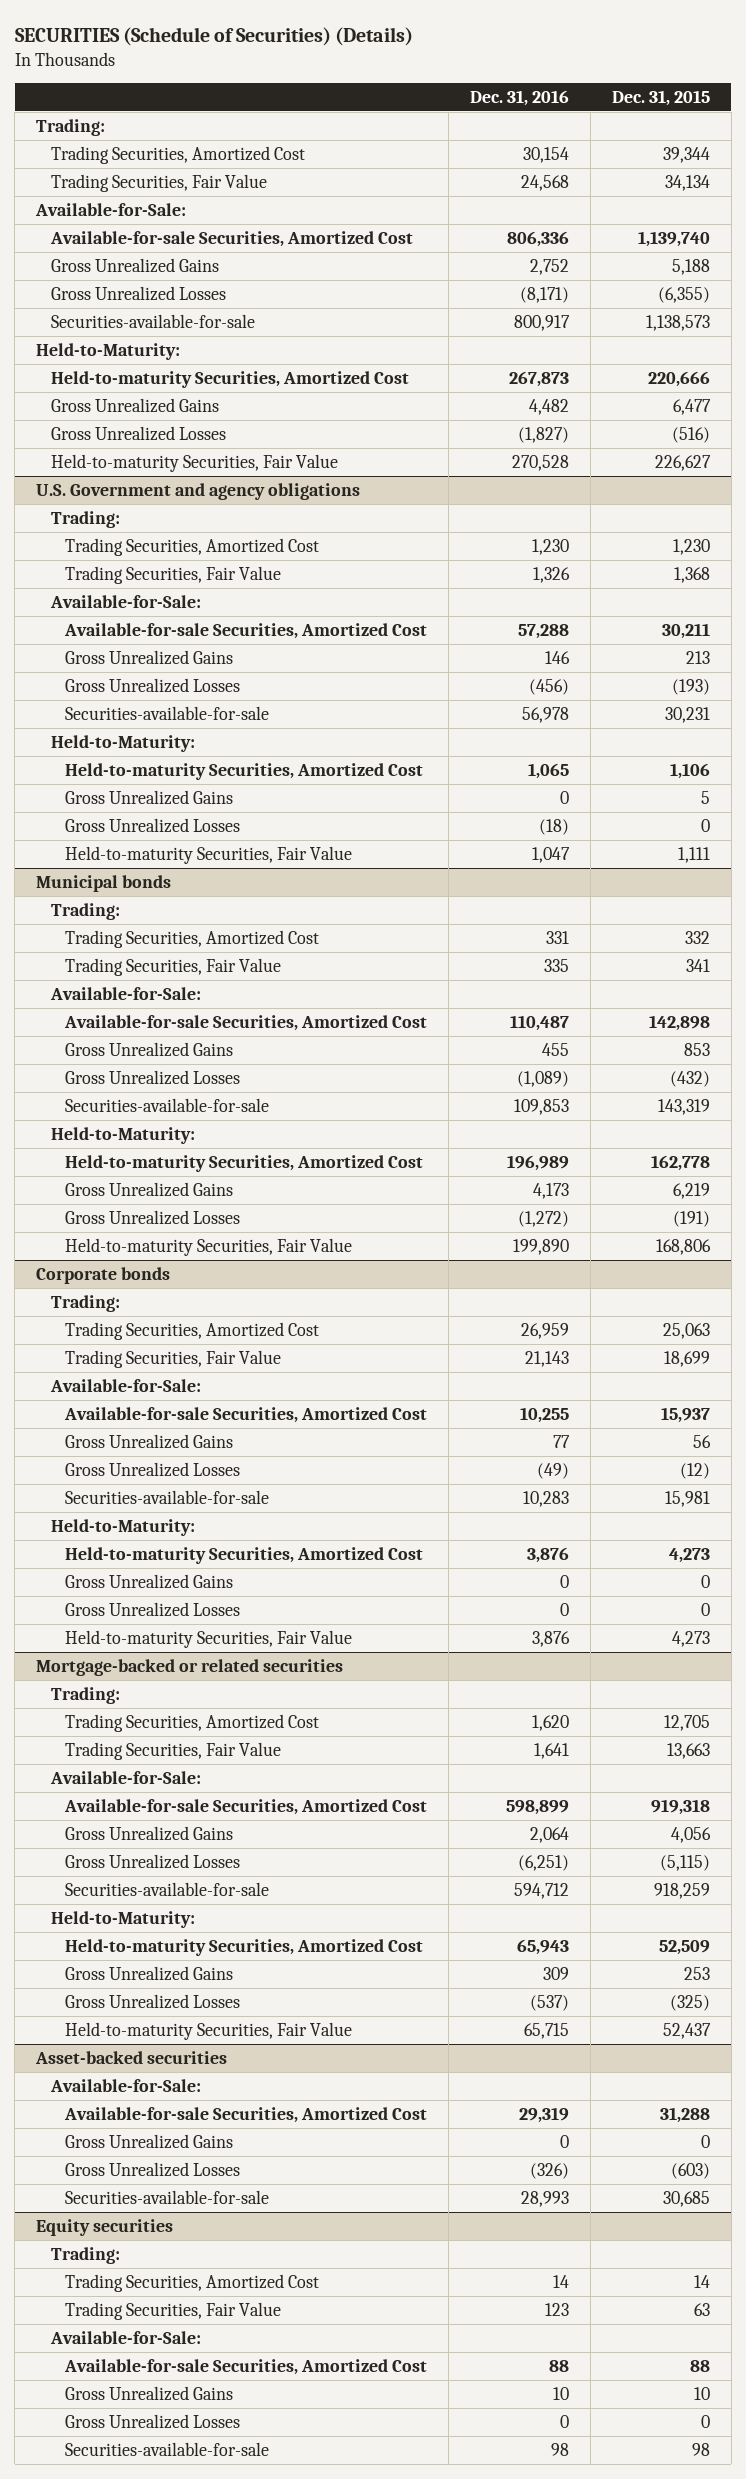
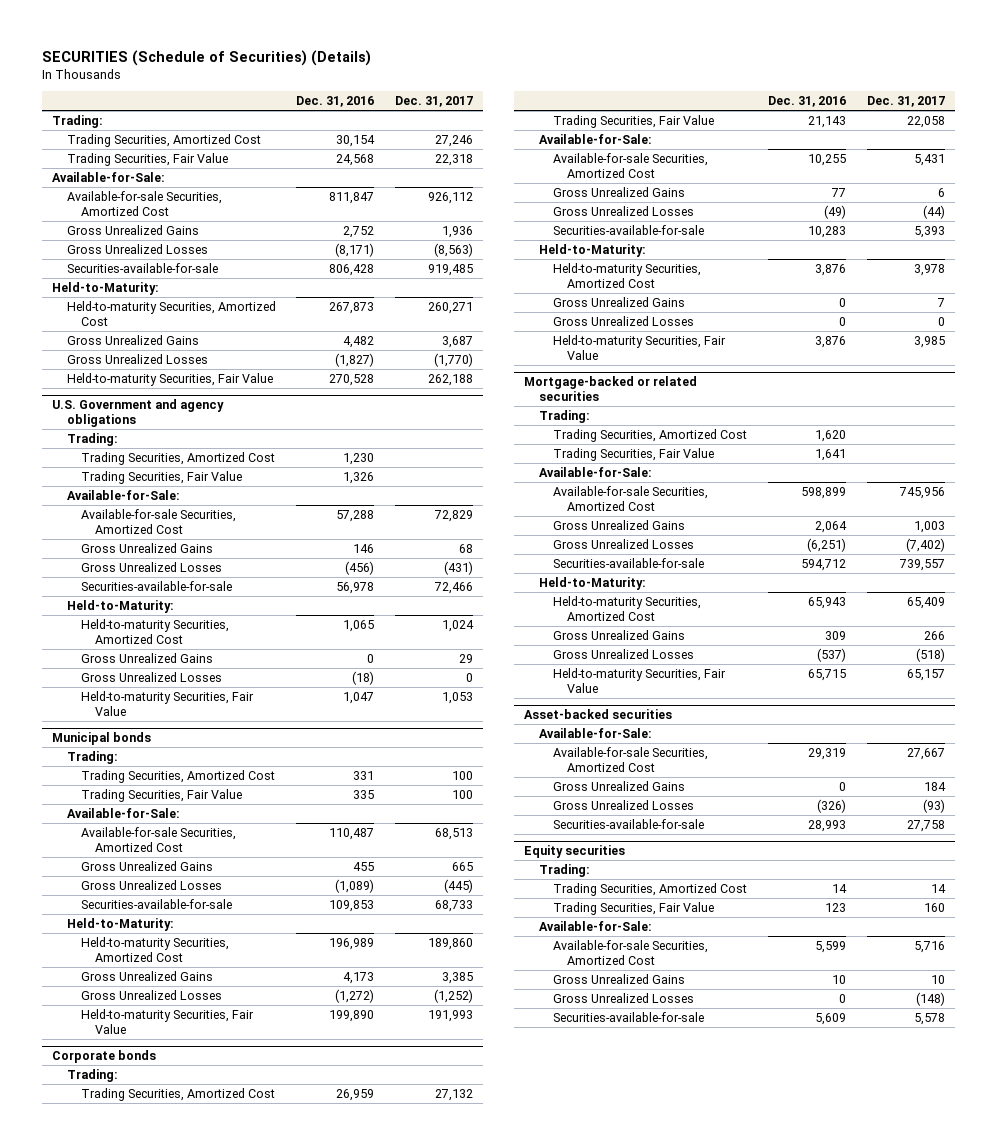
[611,89,710,106] Dec. 31, 2015 -> none
none -> [394,96,473,108] Dec. 31, 2017
[507,230,570,247] 806,336 -> [329,191,375,204] 811,847
[514,314,571,331] 800,917 -> [329,263,375,276] 806,428
[549,2359,570,2372] 88 -> [815,940,847,953] 5,599
[551,2442,570,2456] 98 -> [815,1012,847,1025] 5,609

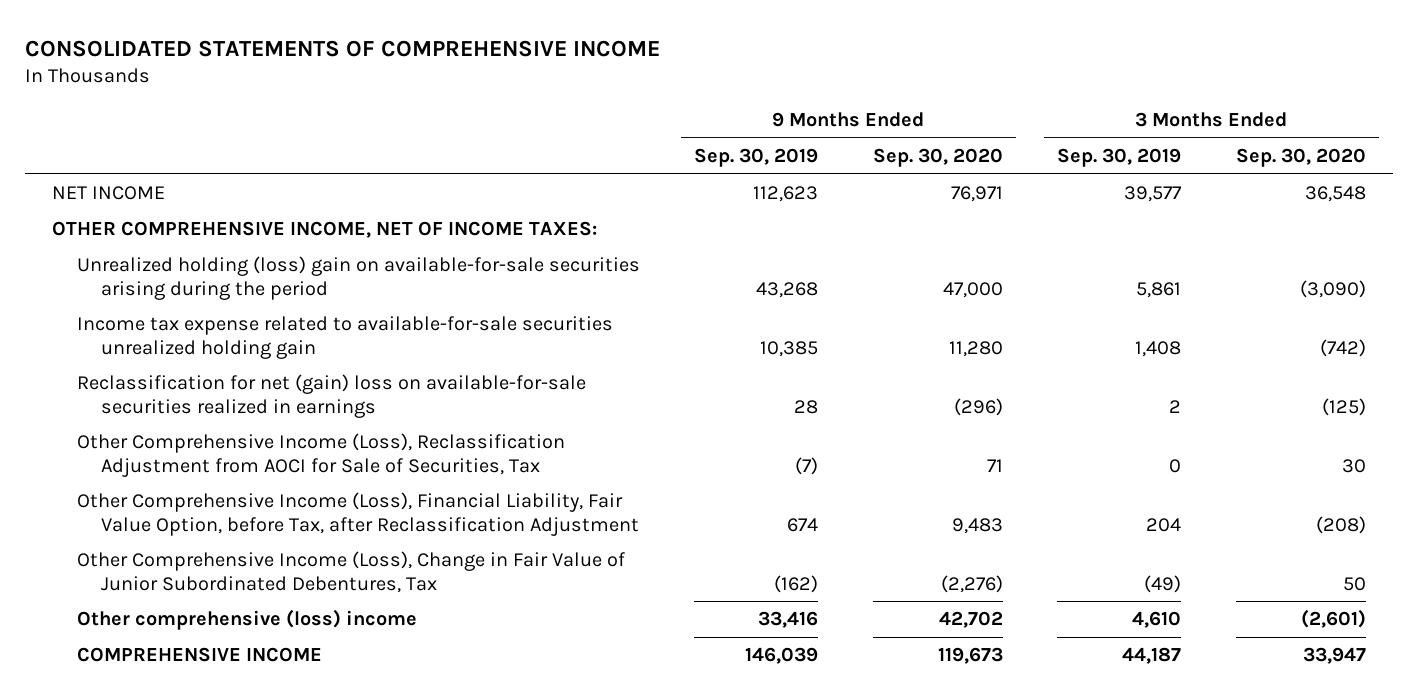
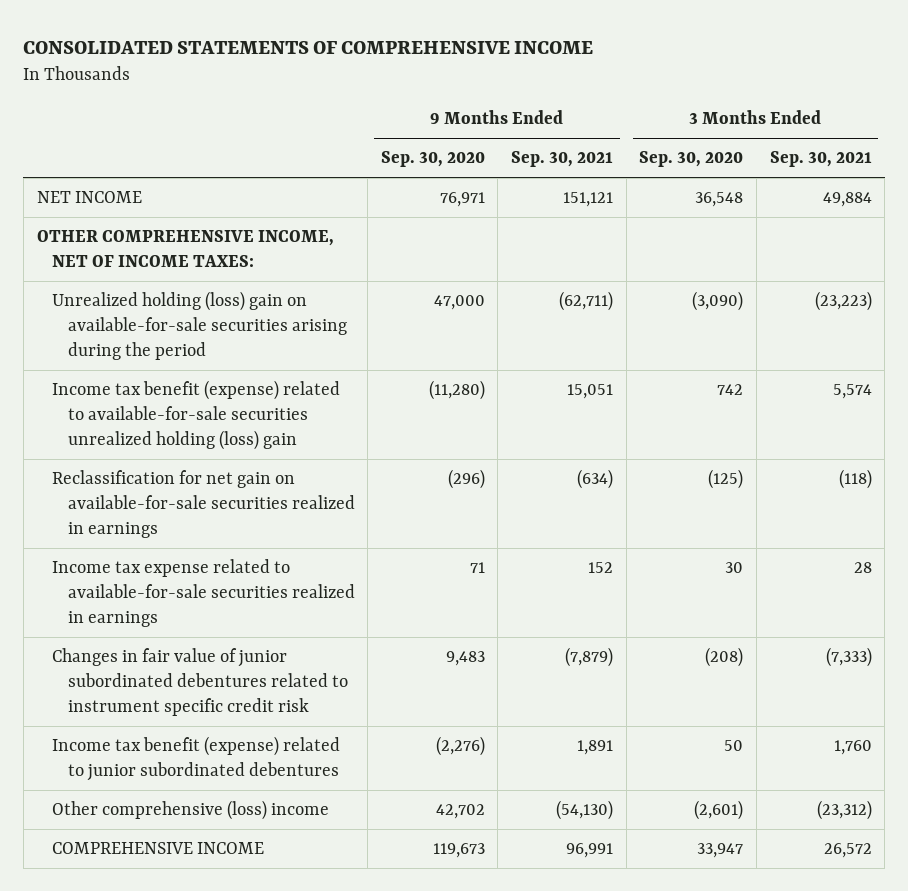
[694,148,819,168] Sep. 30, 2019 -> none
[1057,148,1182,168] Sep. 30, 2019 -> none
none -> [511,151,614,168] Sep. 30, 2021
none -> [769,151,872,168] Sep. 30, 2021
[76,316,613,359] Income tax expense related to available-for-sale securities unrealized holding gain -> [52,380,341,451] Income tax benefit (expense) related to available-for-sale securities unrealized holding (loss) gain
[948,340,1003,357] 11,280 -> [428,380,485,401] (11,280)
[1319,338,1366,357] (742) -> [717,384,744,396] 742
[76,374,586,418] Reclassification for net (gain) loss on available-for-sale securities realized in earnings -> [52,470,355,539] Reclassification for net gain on available-for-sale securities realized in earnings
[76,433,565,477] Other Comprehensive Income (Loss), Reclassification Adjustment from AOCI for Sale of Securities, Tax -> [52,559,355,628] Income tax expense related to available-for-sale securities realized in earnings
[76,492,640,536] Other Comprehensive Income (Loss), Financial Liability, Fair Value Option, before Tax, after Reclassification Adjustment -> [52,648,348,717] Changes in fair value of junior subordinated debentures related to instrument specific credit risk
[76,551,625,593] Other Comprehensive Income (Loss), Change in Fair Value of Junior Subordinated Debentures, Tax -> [52,736,341,782] Income tax benefit (expense) related to junior subordinated debentures

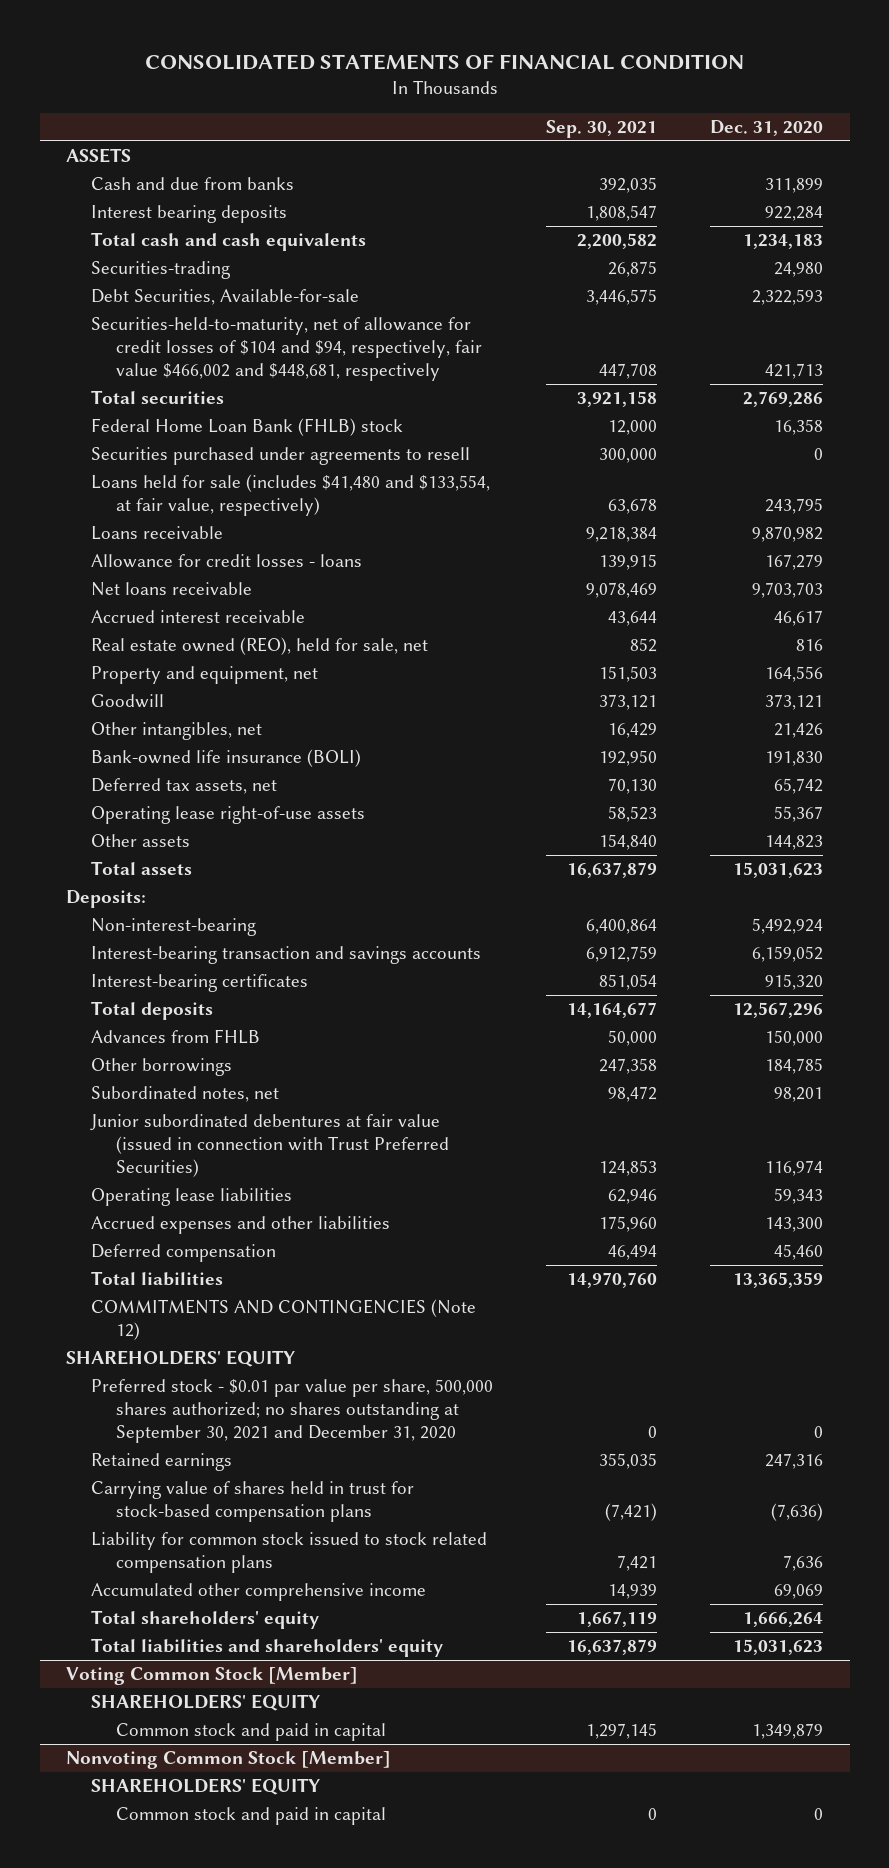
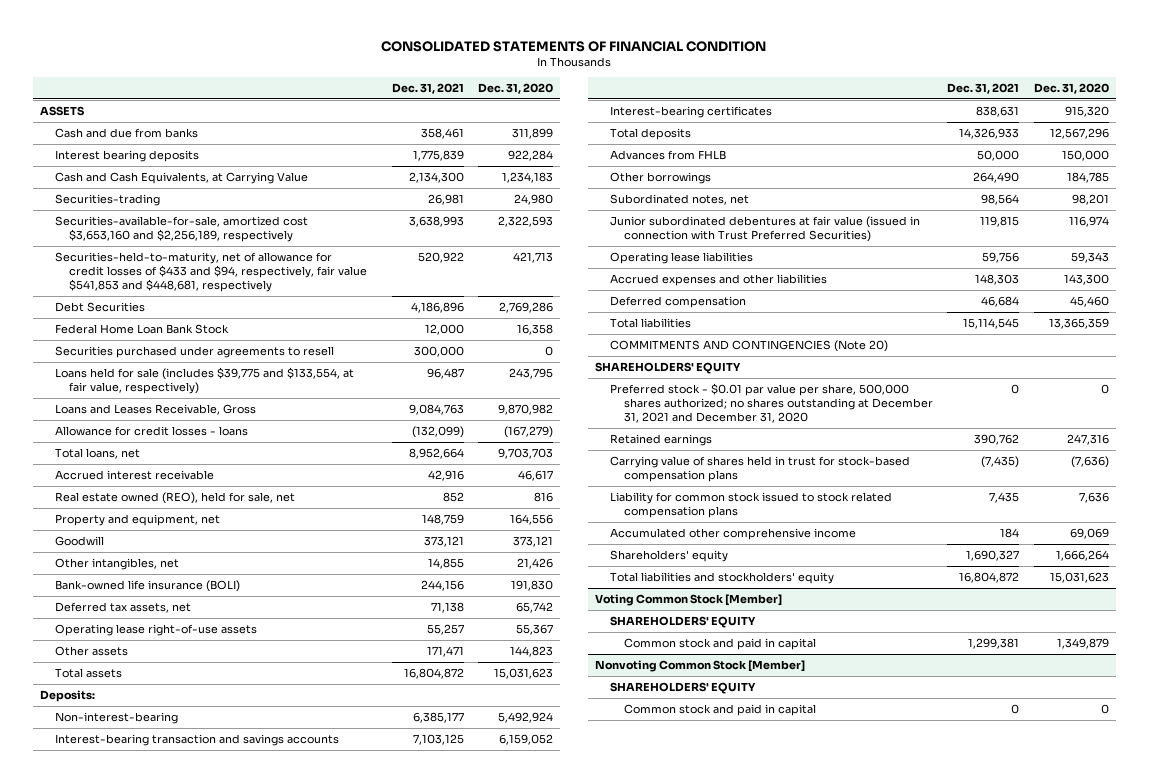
[546,120,658,139] Sep. 30, 2021 -> none
none -> [392,83,465,95] Dec. 31, 2021
[91,232,367,252] Total cash and cash equivalents -> [54,172,308,185] Cash and Cash Equivalents, at Carrying Value
[91,289,360,306] Debt Securities, Available-for-sale -> [54,216,308,243] Securities-available-for-sale, amortized cost $3,653,160 and $2,256,189, respectively
[91,317,483,382] Securities-held-to-maturity, net of allowance for credit losses of $104 and $94, respectively, fair value $466,002 and $448,681, respectively -> [54,252,368,293] Securities-held-to-maturity, net of allowance for credit losses of $433 and $94, respectively, fair value $541,853 and $448,681, respectively
[91,390,225,405] Total securities -> [54,302,145,313] Debt Securities
[91,418,404,437] Federal Home Loan Bank (FHLB) stock -> [54,324,229,335] Federal Home Loan Bank Stock
[91,474,491,517] Loans held for sale (includes $41,480 and $133,554, at fair value, respectively) -> [54,367,354,395] Loans held for sale (includes $39,775 and $133,554, at fair value, respectively)
[91,526,224,541] Loans receivable -> [54,404,256,416] Loans and Leases Receivable, Gross
[765,554,824,571] 167,279 -> [504,426,554,439] (167,279)
[91,582,253,597] Net loans receivable -> [54,448,140,460] Total loans, net
[91,1299,477,1341] COMMITMENTS AND CONTINGENCIES (Note 12) -> [609,340,888,353] COMMITMENTS AND CONTINGENCIES (Note 20)
[91,1379,494,1444] Preferred stock - $0.01 par value per share, 500,000 shares authorized; no shares outstanding at September 30, 2021 and December 31, 2020 -> [609,383,934,424] Preferred stock - $0.01 par value per share, 500,000 shares authorized; no shares outstanding at December 31, 2021 and December 31, 2020
[91,1610,320,1630] Total shareholders' equity -> [609,550,728,563] Shareholders' equity
[91,1638,444,1658] Total liabilities and shareholders' equity -> [609,572,834,585] Total liabilities and stockholders' equity

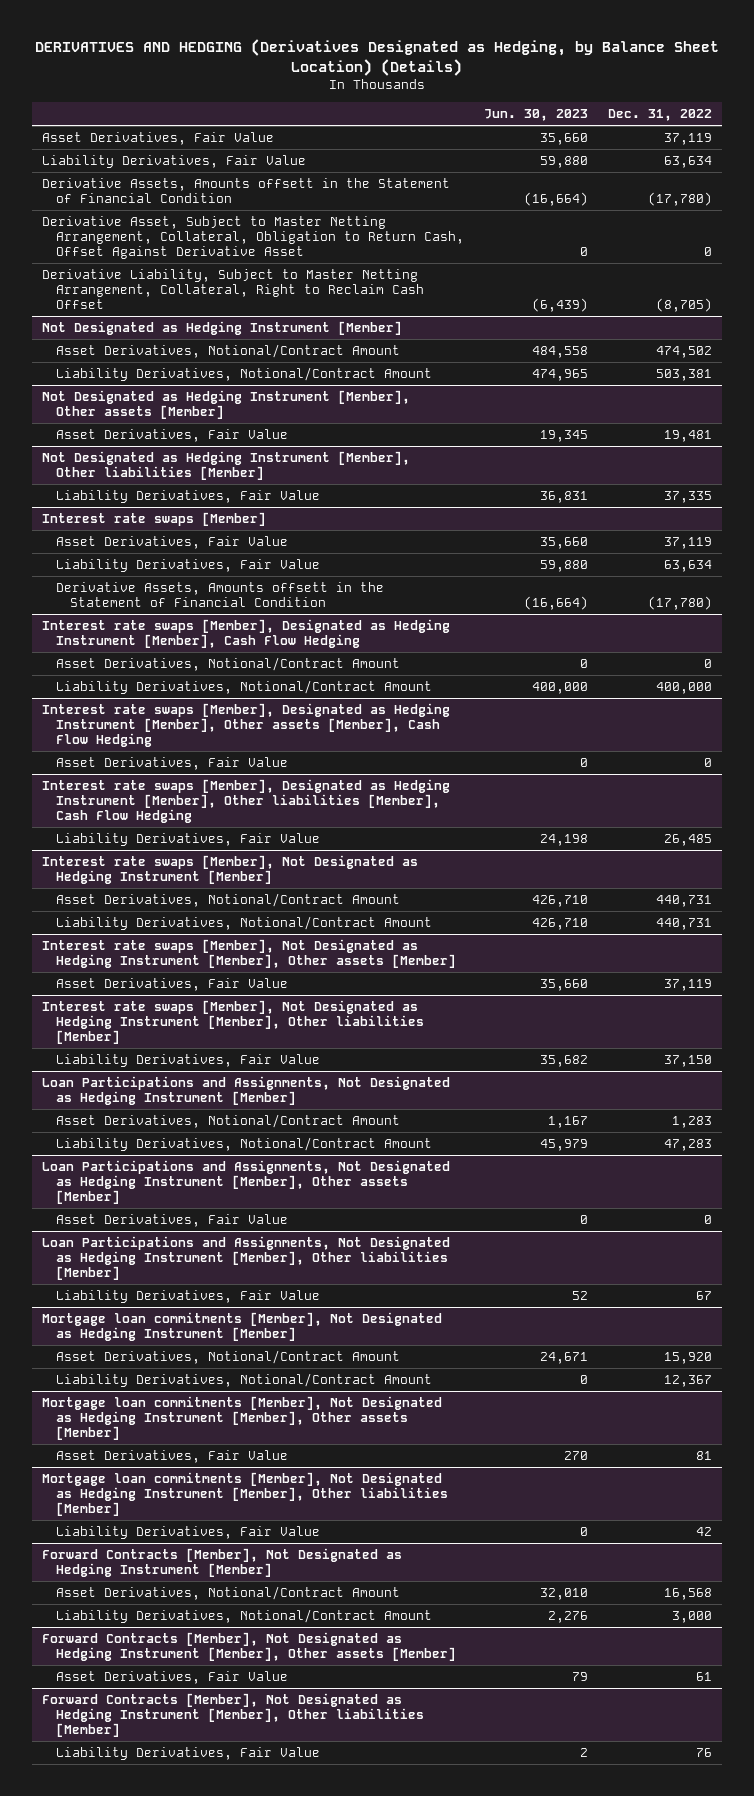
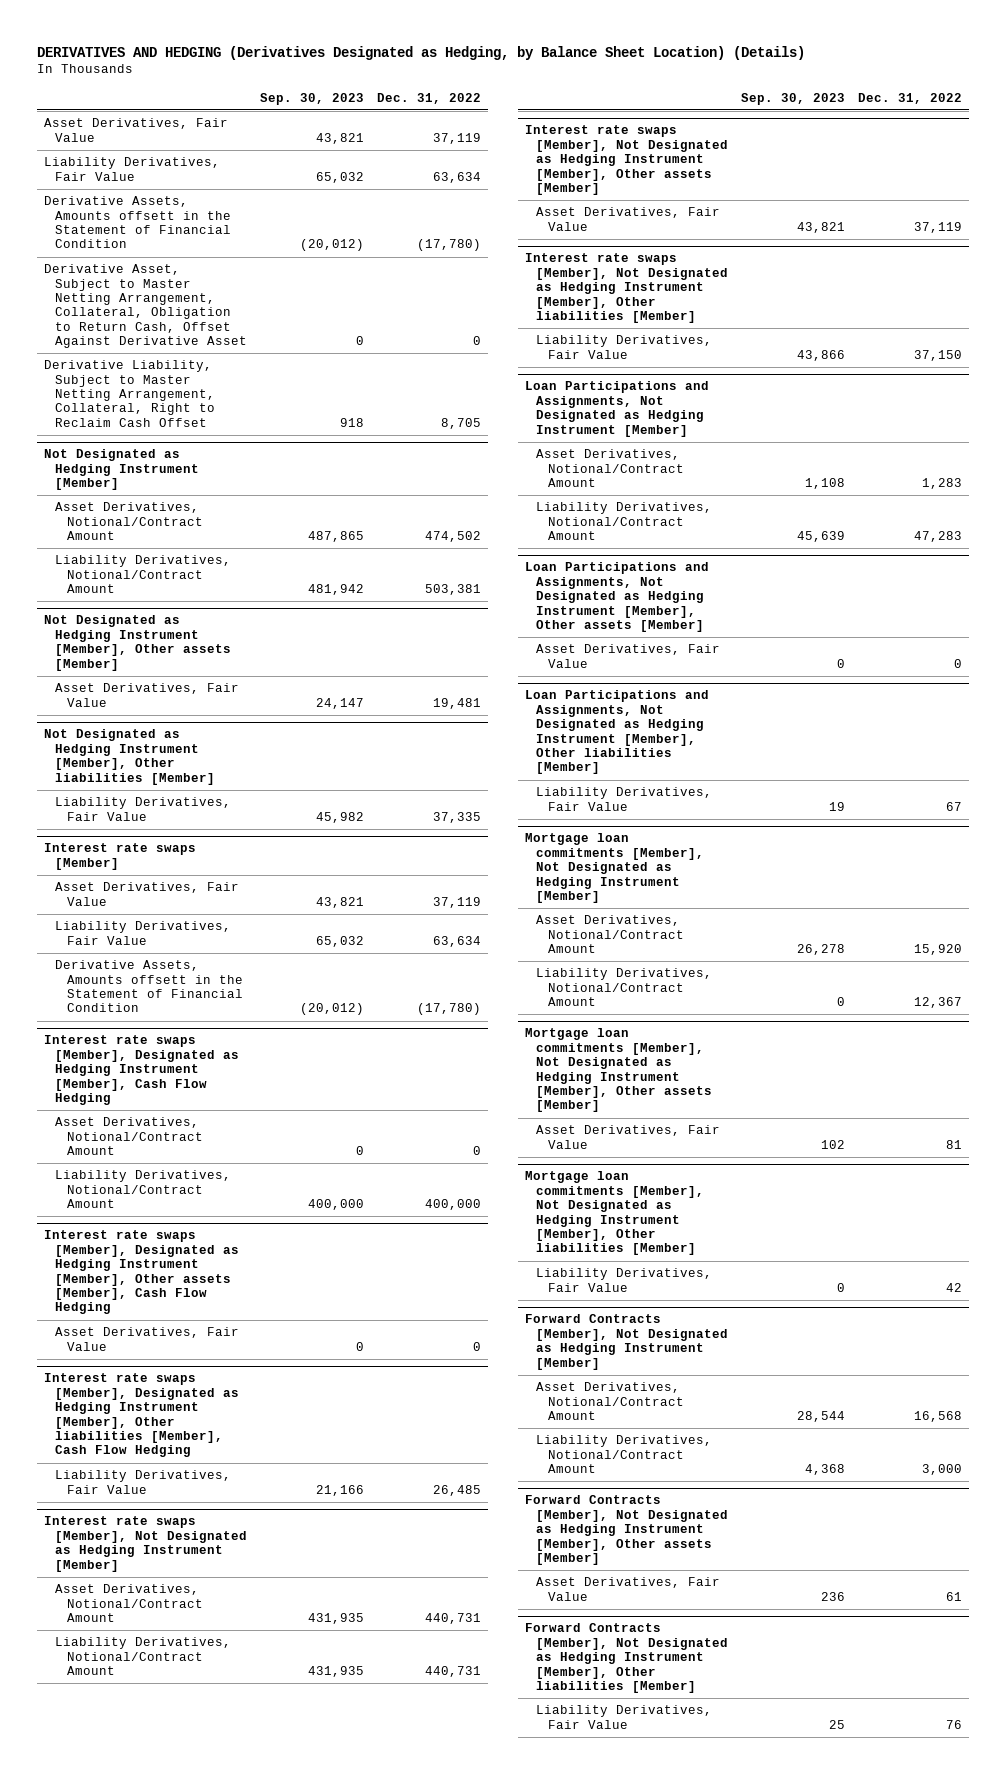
[484,108,589,121] Jun. 30, 2023 -> none
none -> [260,92,365,105] Sep. 30, 2023
[655,297,712,312] (8,705) -> [441,417,482,429] 8,705

